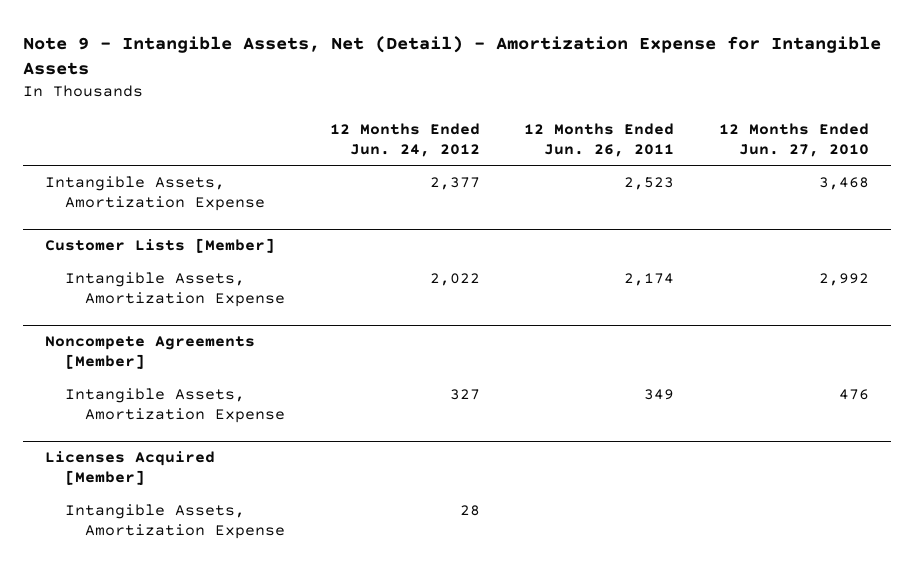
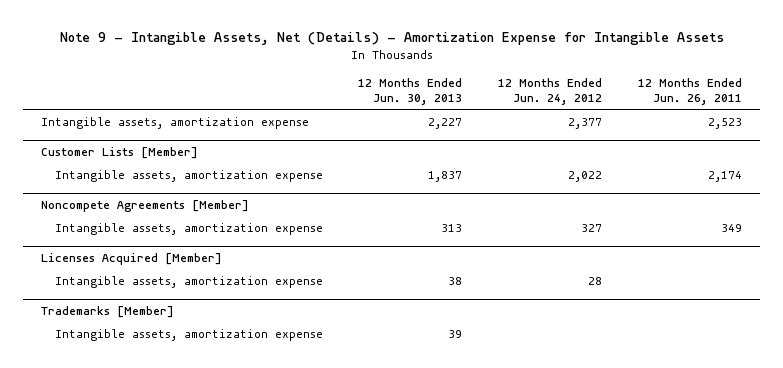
[22,35,881,76] Note 9 - Intangible Assets, Net (Detail) - Amortization Expense for Intangible Assets -> [59,32,724,46] Note 9 - Intangible Assets, Net (Details) - Amortization Expense for Intangible Assets
[719,122,870,157] 12 Months Ended Jun. 27, 2010 -> none
none -> [358,77,463,105] 12 Months Ended Jun. 30, 2013
[45,176,266,212] Intangible Assets, Amortization Expense -> [41,116,310,129] Intangible assets, amortization expense
[65,272,286,308] Intangible Assets, Amortization Expense -> [54,169,323,182] Intangible assets, amortization expense
[65,388,286,424] Intangible Assets, Amortization Expense -> [54,222,323,235] Intangible assets, amortization expense
[65,504,286,540] Intangible Assets, Amortization Expense -> [54,275,323,288] Intangible assets, amortization expense
none -> [41,306,175,319] Trademarks [Member]
none -> [54,328,323,341] Intangible assets, amortization expense

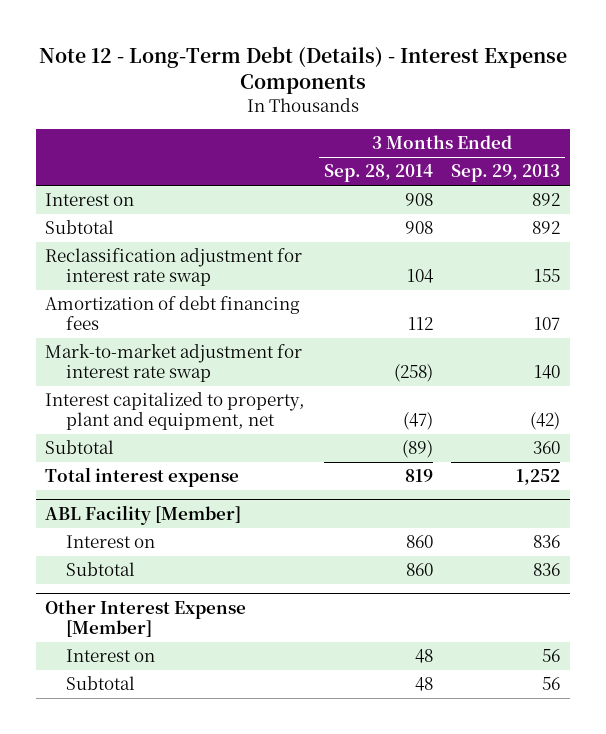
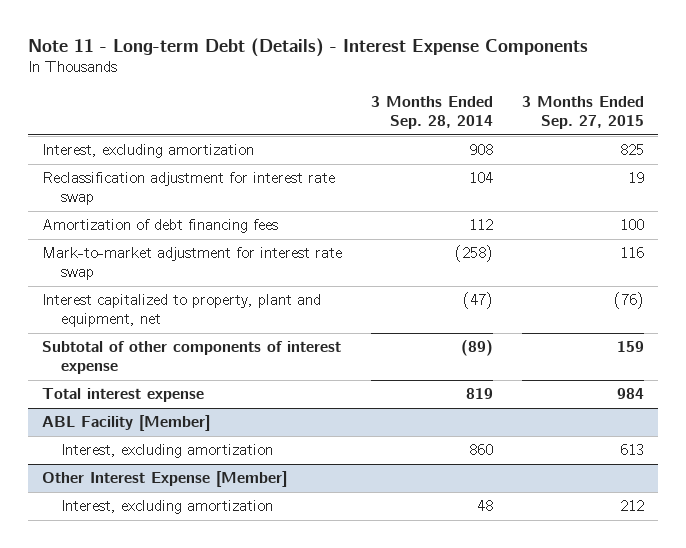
[38,45,567,94] Note 12 - Long-Term Debt (Details) - Interest Expense Components -> [27,37,588,57] Note 11 - Long-term Debt (Details) - Interest Expense Components
[451,164,561,183] Sep. 29, 2013 -> none
none -> [521,96,644,129] 3 Months Ended Sep. 27, 2015
[45,220,115,235] Subtotal -> none
[45,193,135,207] Interest on -> [42,144,255,159] Interest, excluding amortization
[45,440,115,455] Subtotal -> [42,341,342,375] Subtotal of other components of interest expense
[66,562,136,577] Subtotal -> none
[66,535,156,549] Interest on -> [61,444,274,459] Interest, excluding amortization
[66,676,136,691] Subtotal -> none
[66,649,156,663] Interest on -> [61,500,274,515] Interest, excluding amortization

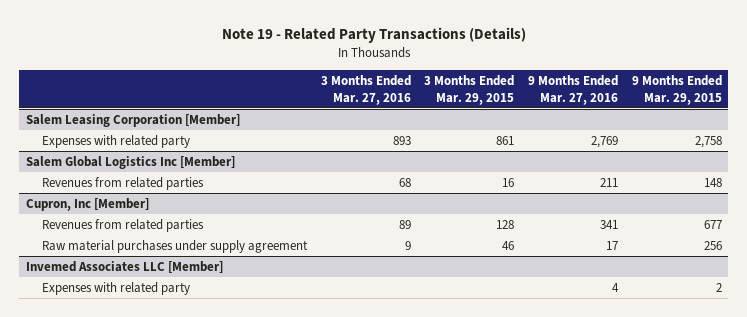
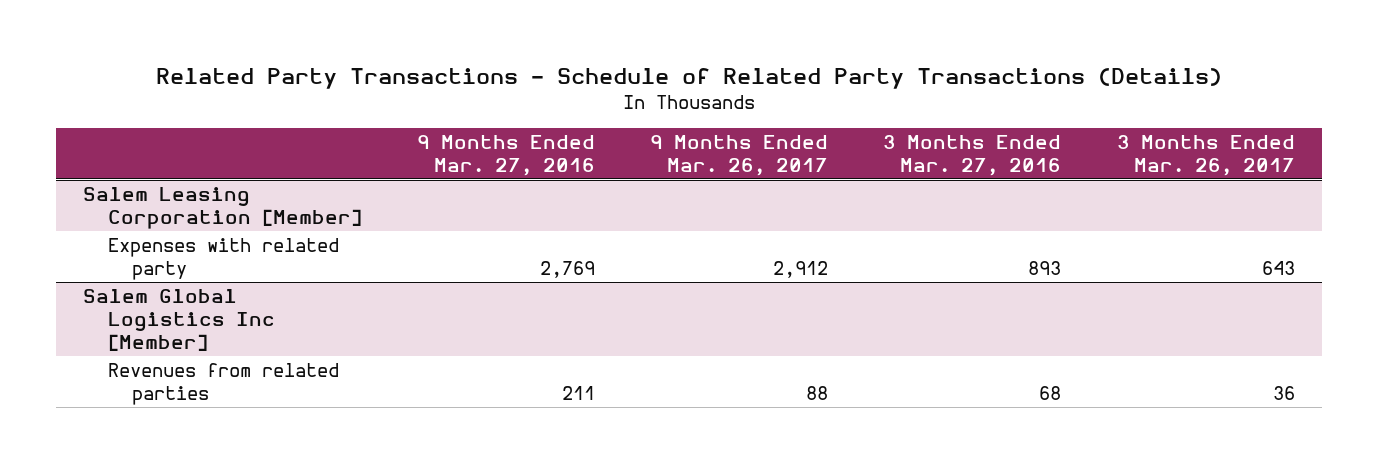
[221,27,526,44] Note 19 - Related Party Transactions (Details) -> [156,68,1223,90] Related Party Transactions - Schedule of Related Party Transactions (Details)
[424,75,515,105] 3 Months Ended Mar. 29, 2015 -> none
[631,75,722,105] 9 Months Ended Mar. 29, 2015 -> none
none -> [650,134,829,176] 9 Months Ended Mar. 26, 2017
none -> [1116,134,1295,176] 3 Months Ended Mar. 26, 2017
[25,197,149,211] Cupron, Inc [Member] -> none
[42,218,205,232] Revenues from related parties -> none
[42,239,309,253] Raw material purchases under supply agreement -> none
[25,260,223,273] Invemed Associates LLC [Member] -> none
[42,281,191,295] Expenses with related party -> none

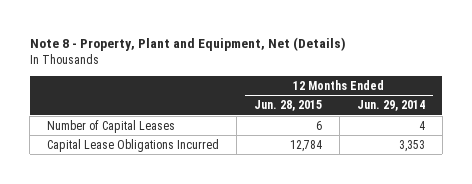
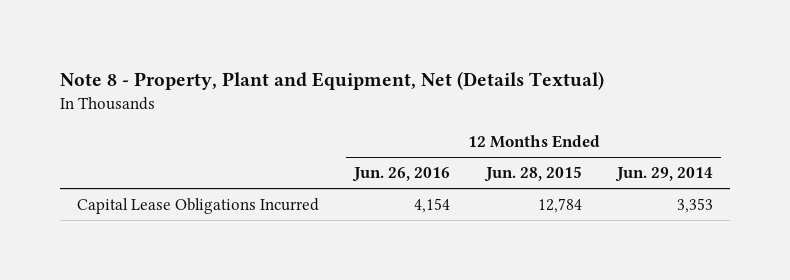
[29,37,346,52] Note 8 - Property, Plant and Equipment, Net (Details) -> [59,71,604,91] Note 8 - Property, Plant and Equipment, Net (Details Textual)
none -> [352,167,451,183] Jun. 26, 2016
[47,119,176,133] Number of Capital Leases -> none

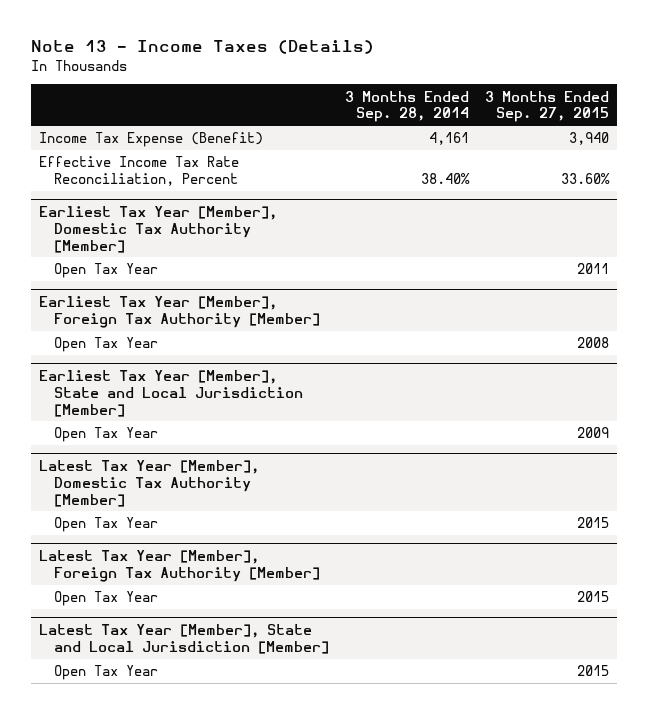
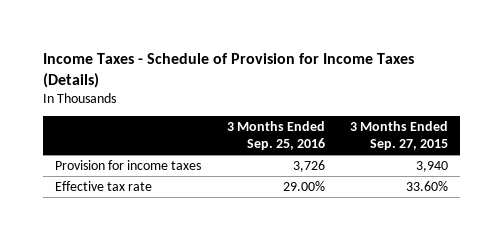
[31,40,375,55] Note 13 - Income Taxes (Details) -> [42,52,414,88] Income Taxes - Schedule of Provision for Income Taxes (Details)
[344,90,469,123] 3 Months Ended Sep. 28, 2014 -> none
none -> [226,121,325,150] 3 Months Ended Sep. 25, 2016
[39,205,278,253] Earliest Tax Year [Member], Domestic Tax Authority [Member] -> none
[53,263,158,279] Open Tax Year -> none
[39,295,320,328] Earliest Tax Year [Member], Foreign Tax Authority [Member] -> none
[53,337,158,353] Open Tax Year -> none
[39,369,303,417] Earliest Tax Year [Member], State and Local Jurisdiction [Member] -> none
[53,427,158,443] Open Tax Year -> none
[39,459,260,507] Latest Tax Year [Member], Domestic Tax Authority [Member] -> none
[53,517,158,533] Open Tax Year -> none
[39,549,320,582] Latest Tax Year [Member], Foreign Tax Authority [Member] -> none
[53,591,158,607] Open Tax Year -> none
[39,623,329,654] Latest Tax Year [Member], State and Local Jurisdiction [Member] -> none
[53,665,158,681] Open Tax Year -> none
[39,132,264,148] Income Tax Expense (Benefit) -> [55,160,202,171] Provision for income taxes
[39,156,240,187] Effective Income Tax Rate Reconciliation, Percent -> [55,181,153,192] Effective tax rate

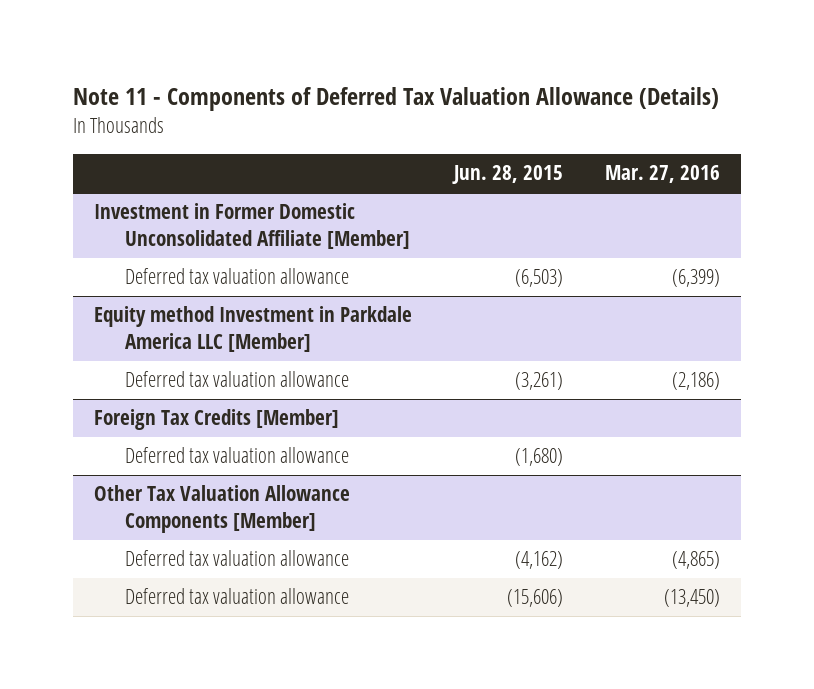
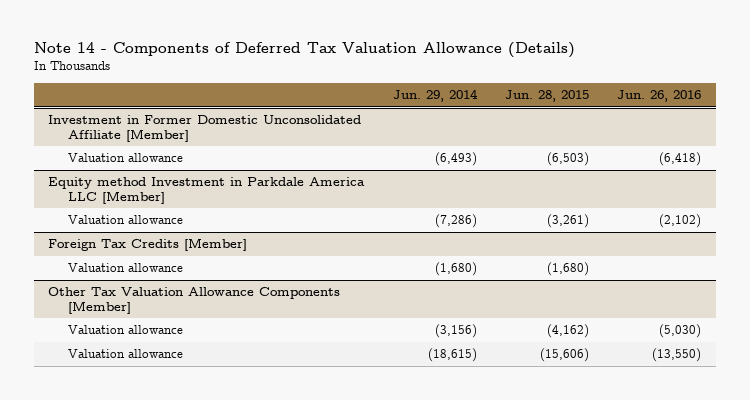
[72,86,719,111] Note 11 - Components of Deferred Tax Valuation Allowance (Details) -> [34,42,576,59] Note 14 - Components of Deferred Tax Valuation Allowance (Details)
[604,165,720,184] Mar. 27, 2016 -> none
none -> [392,88,478,102] Jun. 29, 2014
none -> [617,89,702,102] Jun. 26, 2016
[125,268,350,285] Deferred tax valuation allowance -> [67,153,183,163] Valuation allowance
[125,371,350,388] Deferred tax valuation allowance -> [67,215,183,225] Valuation allowance
[125,447,350,464] Deferred tax valuation allowance -> [67,263,183,273] Valuation allowance
[125,550,350,567] Deferred tax valuation allowance -> [67,325,183,335] Valuation allowance
[125,588,350,605] Deferred tax valuation allowance -> [67,349,183,359] Valuation allowance

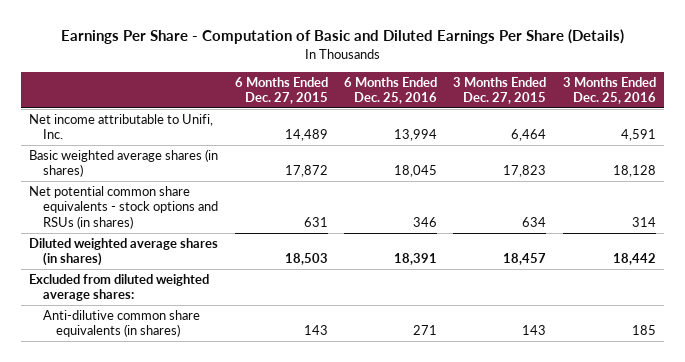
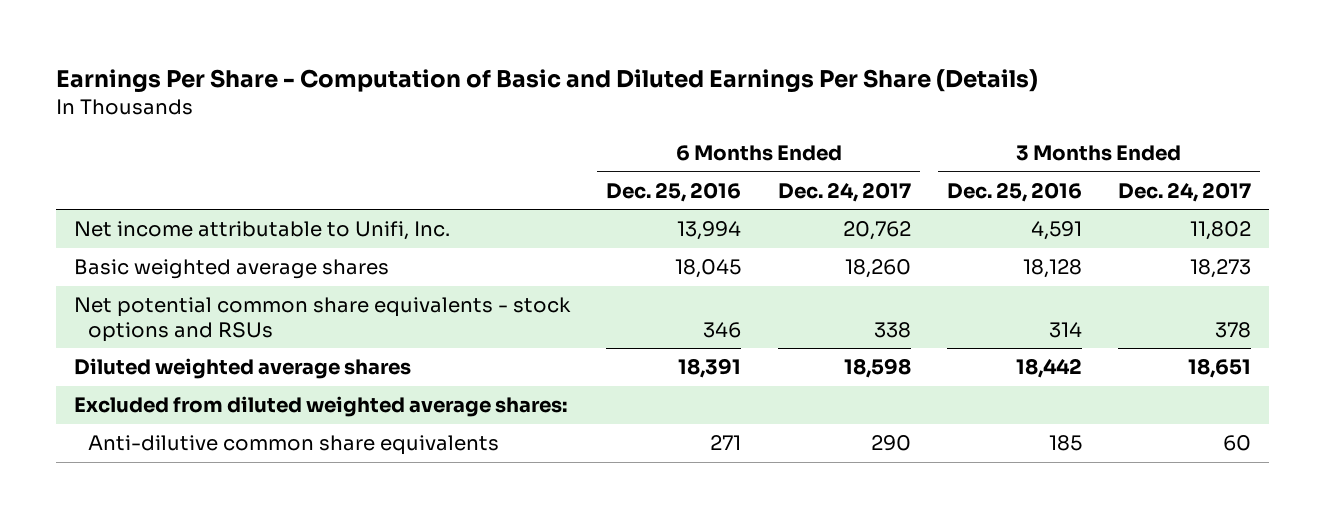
[234,76,328,105] 6 Months Ended Dec. 27, 2015 -> none
[453,76,547,105] 3 Months Ended Dec. 27, 2015 -> none
none -> [777,181,911,202] Dec. 24, 2017
none -> [1118,181,1252,202] Dec. 24, 2017
[29,149,219,178] Basic weighted average shares (in shares) -> [74,259,390,280] Basic weighted average shares
[29,186,218,229] Net potential common share equivalents - stock options and RSUs (in shares) -> [74,297,572,342] Net potential common share equivalents - stock options and RSUs
[29,238,219,267] Diluted weighted average shares (in shares) -> [74,358,412,380] Diluted weighted average shares
[42,310,200,338] Anti-dilutive common share equivalents (in shares) -> [88,435,500,456] Anti-dilutive common share equivalents

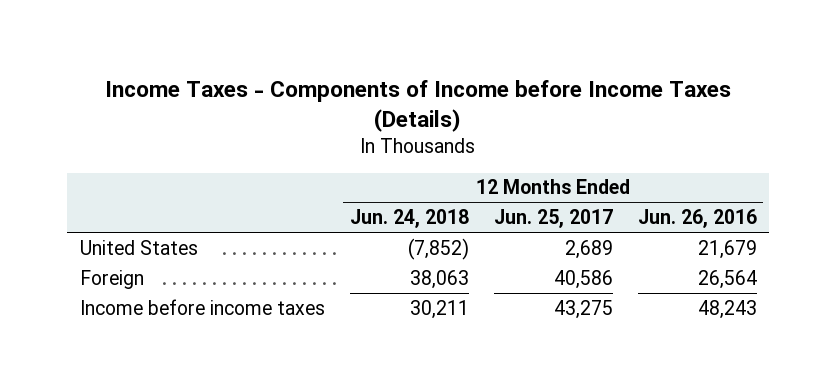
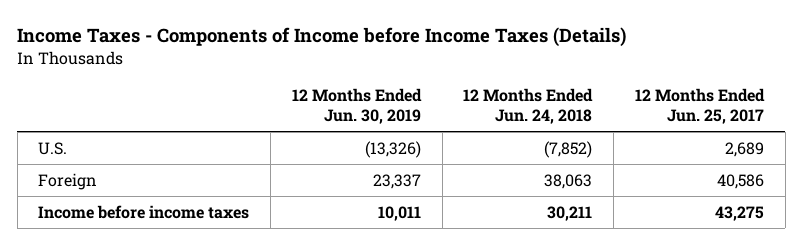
[637,209,757,229] Jun. 26, 2016 -> none
none -> [291,88,422,124] 12 Months Ended Jun. 30, 2019
[79,239,198,255] United States -> [38,141,68,155] U.S.

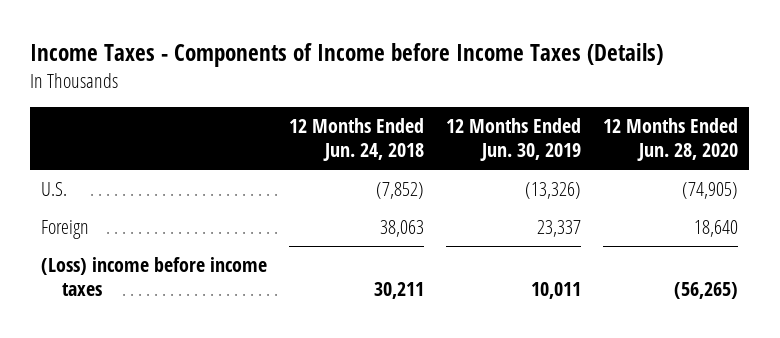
[634,88,765,124] 12 Months Ended Jun. 25, 2017 -> none
none -> [603,118,739,161] 12 Months Ended Jun. 28, 2020
[38,204,250,219] Income before income taxes -> [41,257,268,296] (Loss) income before income taxes

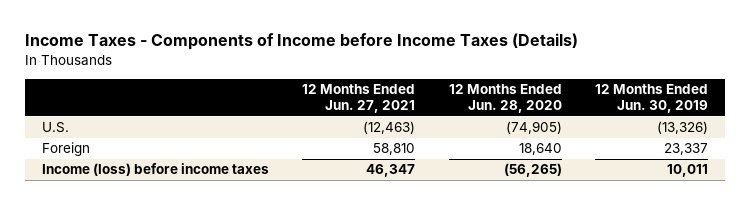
[289,118,425,161] 12 Months Ended Jun. 24, 2018 -> none
none -> [302,83,416,114] 12 Months Ended Jun. 27, 2021
[41,257,268,296] (Loss) income before income taxes -> [41,163,269,177] Income (loss) before income taxes

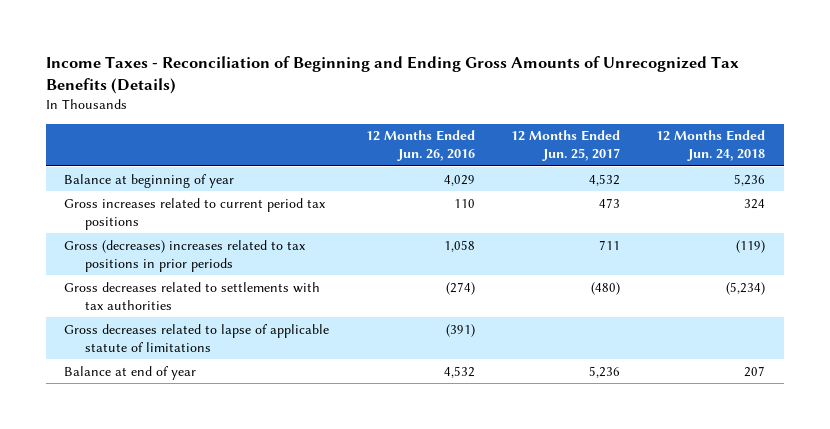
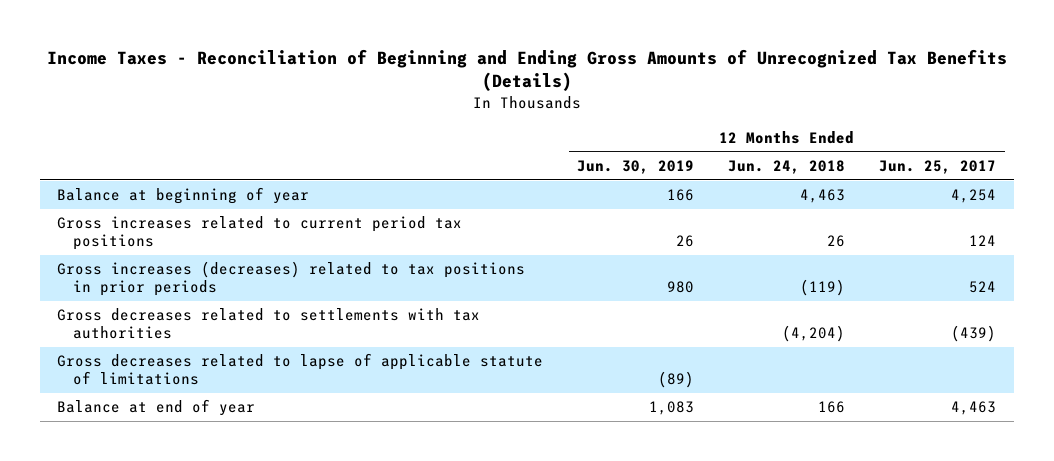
[365,130,475,162] 12 Months Ended Jun. 26, 2016 -> none
none -> [577,159,695,174] Jun. 30, 2019
[589,173,621,186] 4,532 -> [951,189,997,204] 4,254
[734,173,766,186] 5,236 -> [800,189,846,204] 4,463
[599,197,621,208] 473 -> [969,235,997,247] 124
[744,198,766,209] 324 -> [827,235,846,248] 26
[64,239,307,272] Gross (decreases) increases related to tax positions in prior periods -> [57,261,526,297] Gross increases (decreases) related to tax positions in prior periods
[599,239,621,250] 711 -> [969,281,997,294] 524
[591,281,621,295] (480) -> [951,325,997,343] (439)
[726,281,766,295] (5,234) -> [782,325,846,343] (4,204)
[589,365,621,378] 5,236 -> [951,401,997,416] 4,463
[744,365,766,377] 207 -> [818,401,846,414] 166

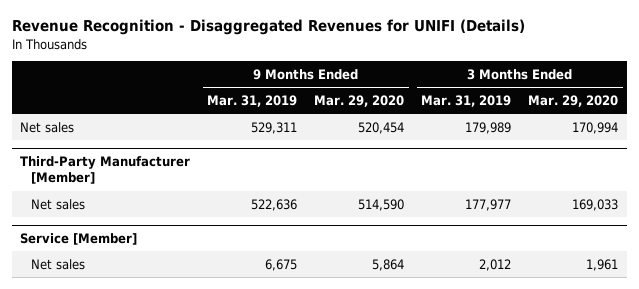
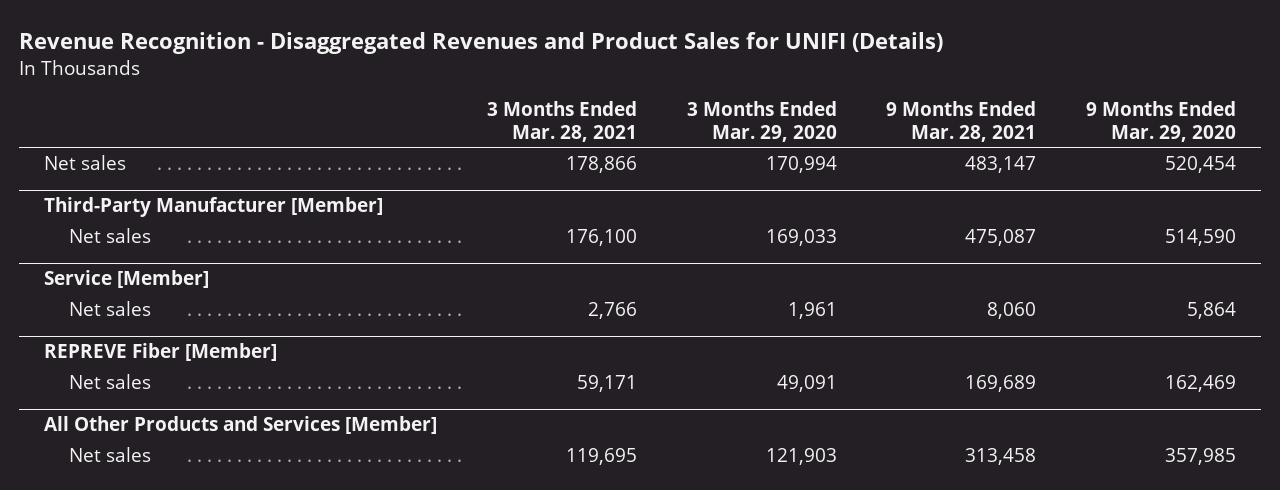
[11,19,525,36] Revenue Recognition - Disaggregated Revenues for UNIFI (Details) -> [19,32,944,55] Revenue Recognition - Disaggregated Revenues and Product Sales for UNIFI (Details)
[207,94,298,107] Mar. 31, 2019 -> none
[421,94,512,107] Mar. 31, 2019 -> none
none -> [486,101,637,142] 3 Months Ended Mar. 28, 2021
none -> [886,101,1037,142] 9 Months Ended Mar. 28, 2021
none -> [44,343,278,362] REPREVE Fiber [Member]
none -> [69,374,152,390] Net sales
none -> [44,416,438,435] All Other Products and Services [Member]
none -> [69,447,152,463] Net sales

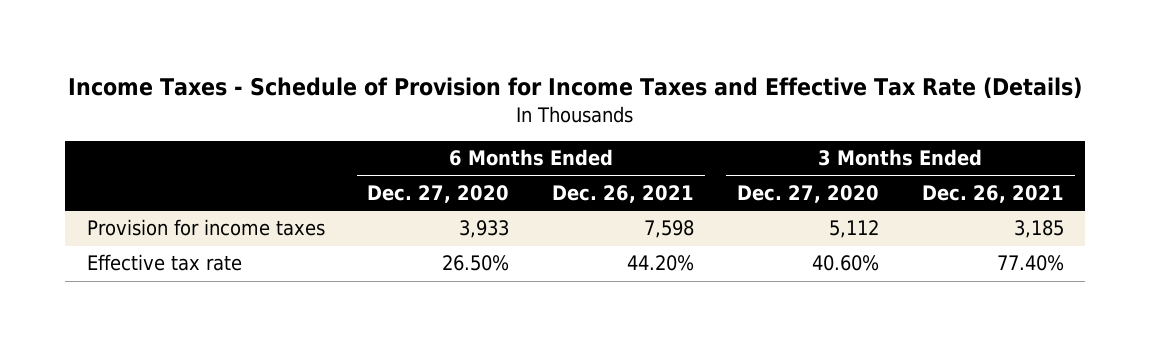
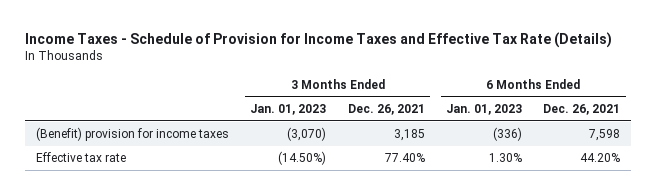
[367,184,510,203] Dec. 27, 2020 -> none
[737,184,880,203] Dec. 27, 2020 -> none
none -> [250,103,327,115] Jan. 01, 2023
none -> [446,103,523,115] Jan. 01, 2023
[86,219,325,237] Provision for income taxes -> [36,127,230,142] (Benefit) provision for income taxes

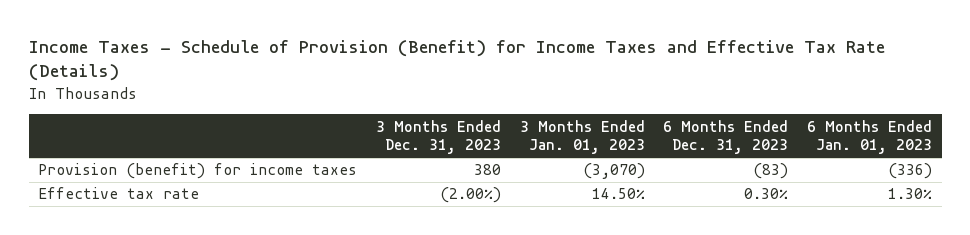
[25,32,613,49] Income Taxes - Schedule of Provision for Income Taxes and Effective Tax Rate (Details) -> [28,40,885,82] Income Taxes - Schedule of Provision (Benefit) for Income Taxes and Effective Tax Rate (Details)
[347,103,425,115] Dec. 26, 2021 -> none
[543,103,621,115] Dec. 26, 2021 -> none
none -> [375,119,501,155] 3 Months Ended Dec. 31, 2023
none -> [663,119,789,155] 6 Months Ended Dec. 31, 2023
[36,127,230,142] (Benefit) provision for income taxes -> [38,163,358,180] Provision (benefit) for income taxes
[278,151,327,166] (14.50%) -> [591,188,645,200] 14.50%

